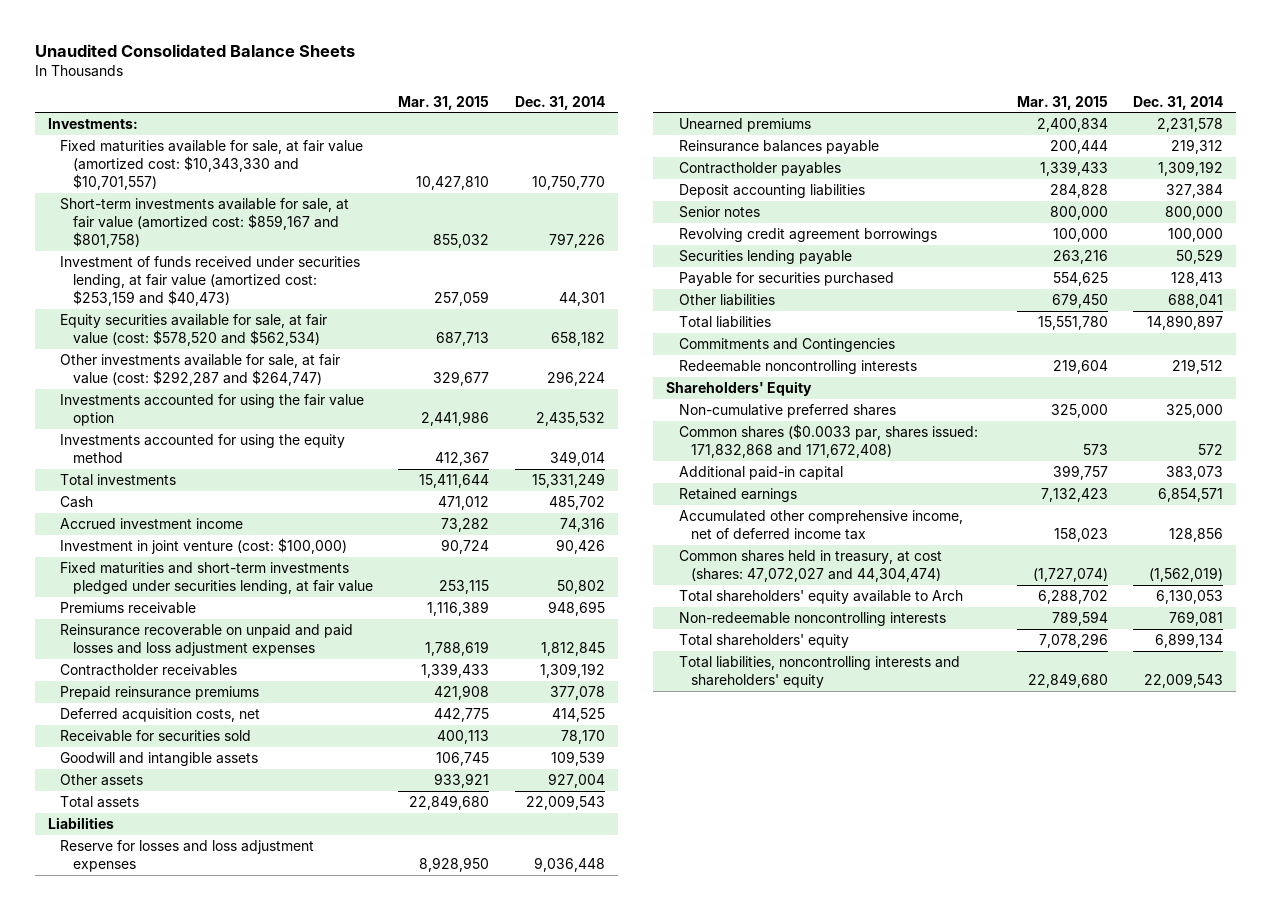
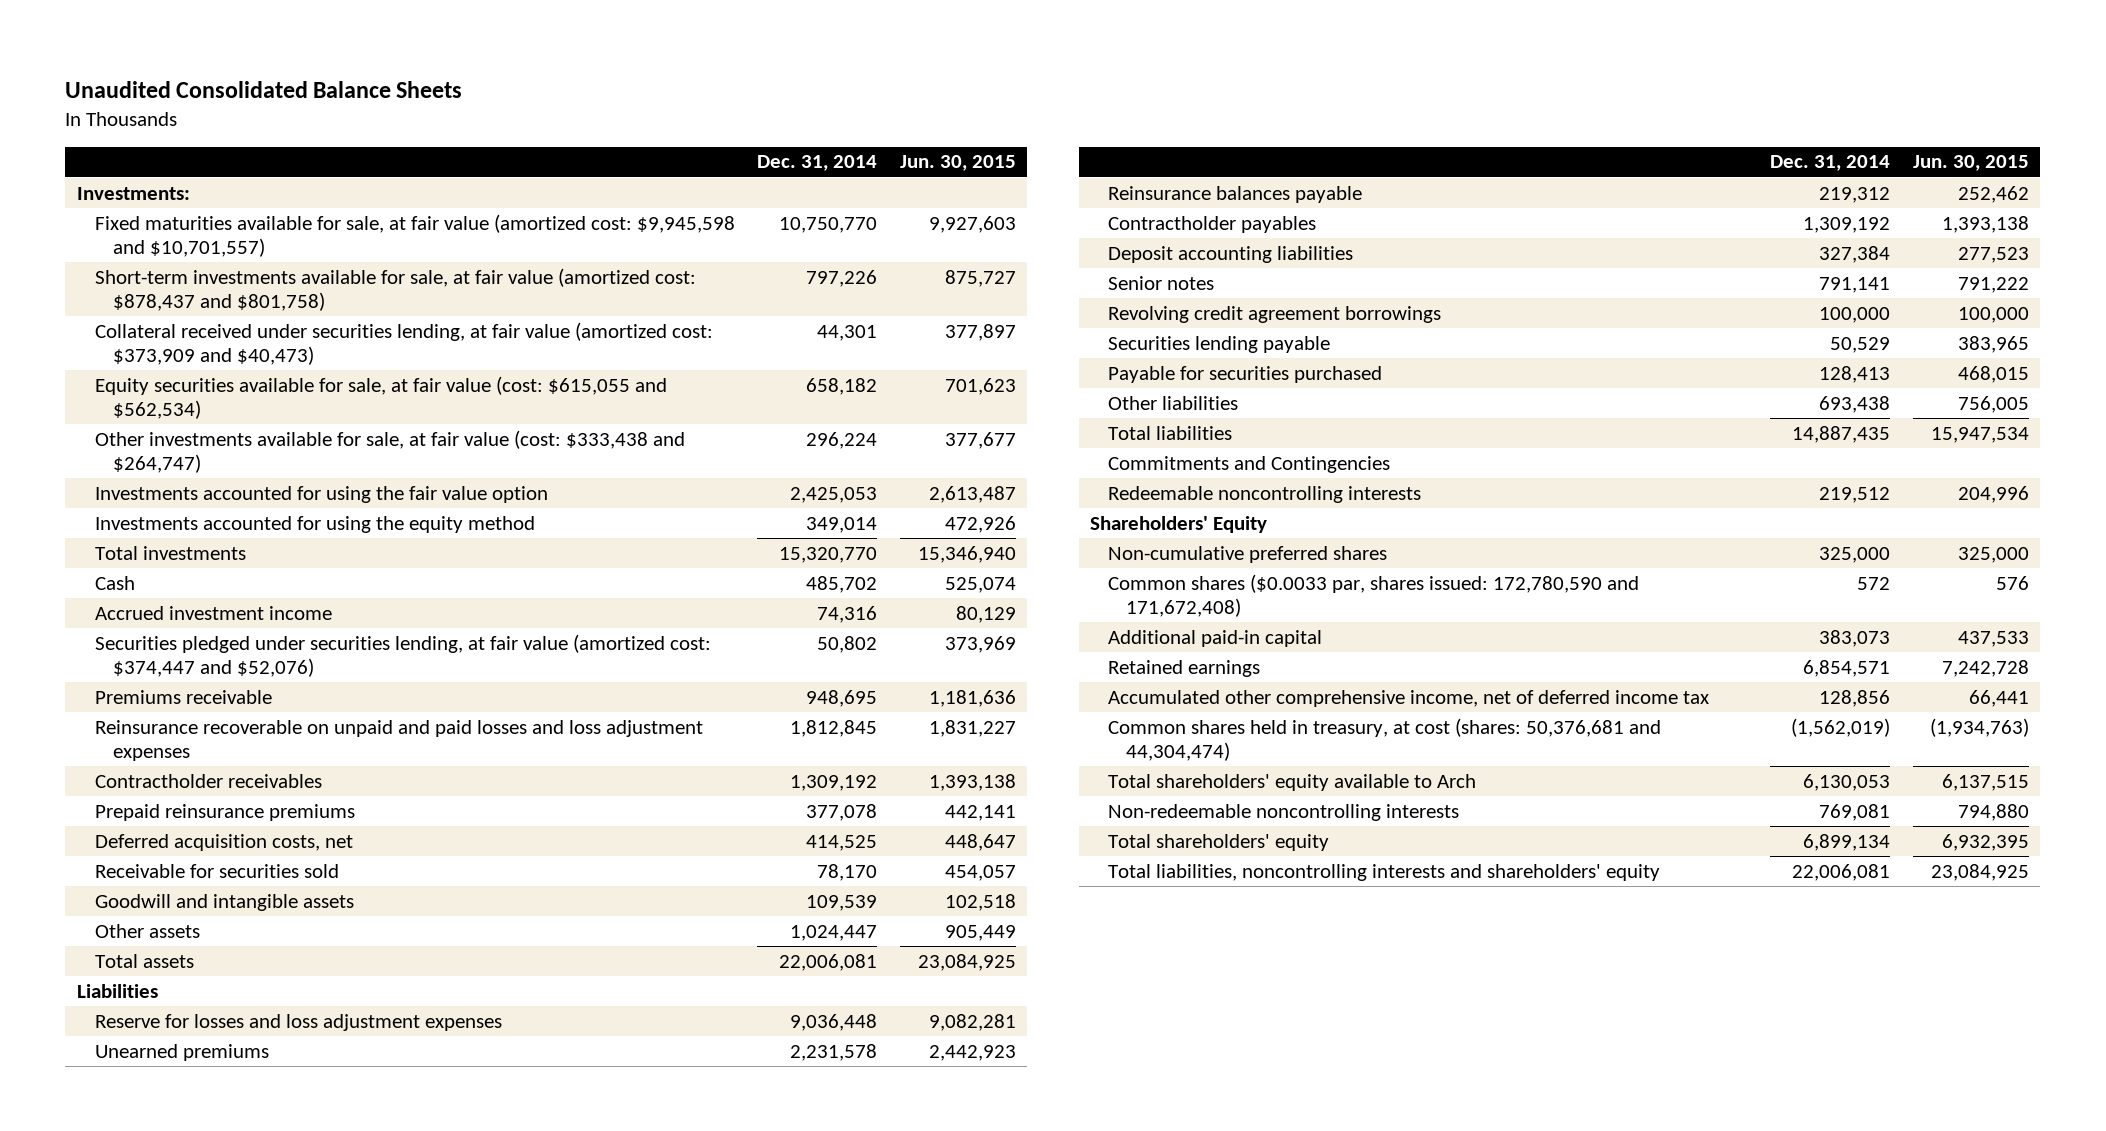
[398,95,490,110] Mar. 31, 2015 -> none
none -> [899,155,1016,172] Jun. 30, 2015
[60,140,364,191] Fixed maturities available for sale, at fair value (amortized cost: $10,343,330 and $10,701,557) -> [94,213,735,257] Fixed maturities available for sale, at fair value (amortized cost: $9,945,598 and $10,701,557)
[60,198,350,249] Short-term investments available for sale, at fair value (amortized cost: $859,167 and $801,758) -> [94,267,696,311] Short-term investments available for sale, at fair value (amortized cost: $878,437 and $801,758)
[60,256,361,307] Investment of funds received under securities lending, at fair value (amortized cost: $253,159 and $40,473) -> [94,321,713,365] Collateral received under securities lending, at fair value (amortized cost: $373,909 and $40,473)
[60,314,328,347] Equity securities available for sale, at fair value (cost: $578,520 and $562,534) -> [94,375,667,419] Equity securities available for sale, at fair value (cost: $615,055 and $562,534)
[60,354,341,387] Other investments available for sale, at fair value (cost: $292,287 and $264,747) -> [94,429,685,473] Other investments available for sale, at fair value (cost: $333,438 and $264,747)
[535,412,605,427] 2,435,532 -> [790,486,878,503] 2,425,053
[531,473,605,489] 15,331,249 -> [779,546,878,563] 15,320,770
[60,538,348,555] Investment in joint venture (cost: $100,000) -> none
[60,562,373,595] Fixed maturities and short-term investments pledged under securities lending, at fair value -> [94,633,711,677] Securities pledged under securities lending, at fair value (amortized cost: $374,447 and $52,076)
[547,773,605,789] 927,004 -> [790,924,878,941] 1,024,447
[525,795,605,811] 22,009,543 -> [779,953,878,971] 22,006,081
[1165,206,1224,221] 800,000 -> [1819,276,1891,293] 791,141
[1168,294,1224,309] 688,041 -> [1819,395,1891,413] 693,438
[1147,315,1224,331] 14,890,897 -> [1792,425,1891,443] 14,887,435
[678,424,978,459] Common shares ($0.0033 par, shares issued: 171,832,868 and 171,672,408) -> [1108,573,1640,617] Common shares ($0.0033 par, shares issued: 172,780,590 and 171,672,408)
[678,550,942,583] Common shares held in treasury, at cost (shares: 47,072,027 and 44,304,474) -> [1108,717,1662,761] Common shares held in treasury, at cost (shares: 50,376,681 and 44,304,474)
[1144,673,1224,689] 22,009,543 -> [1792,863,1891,881] 22,006,081

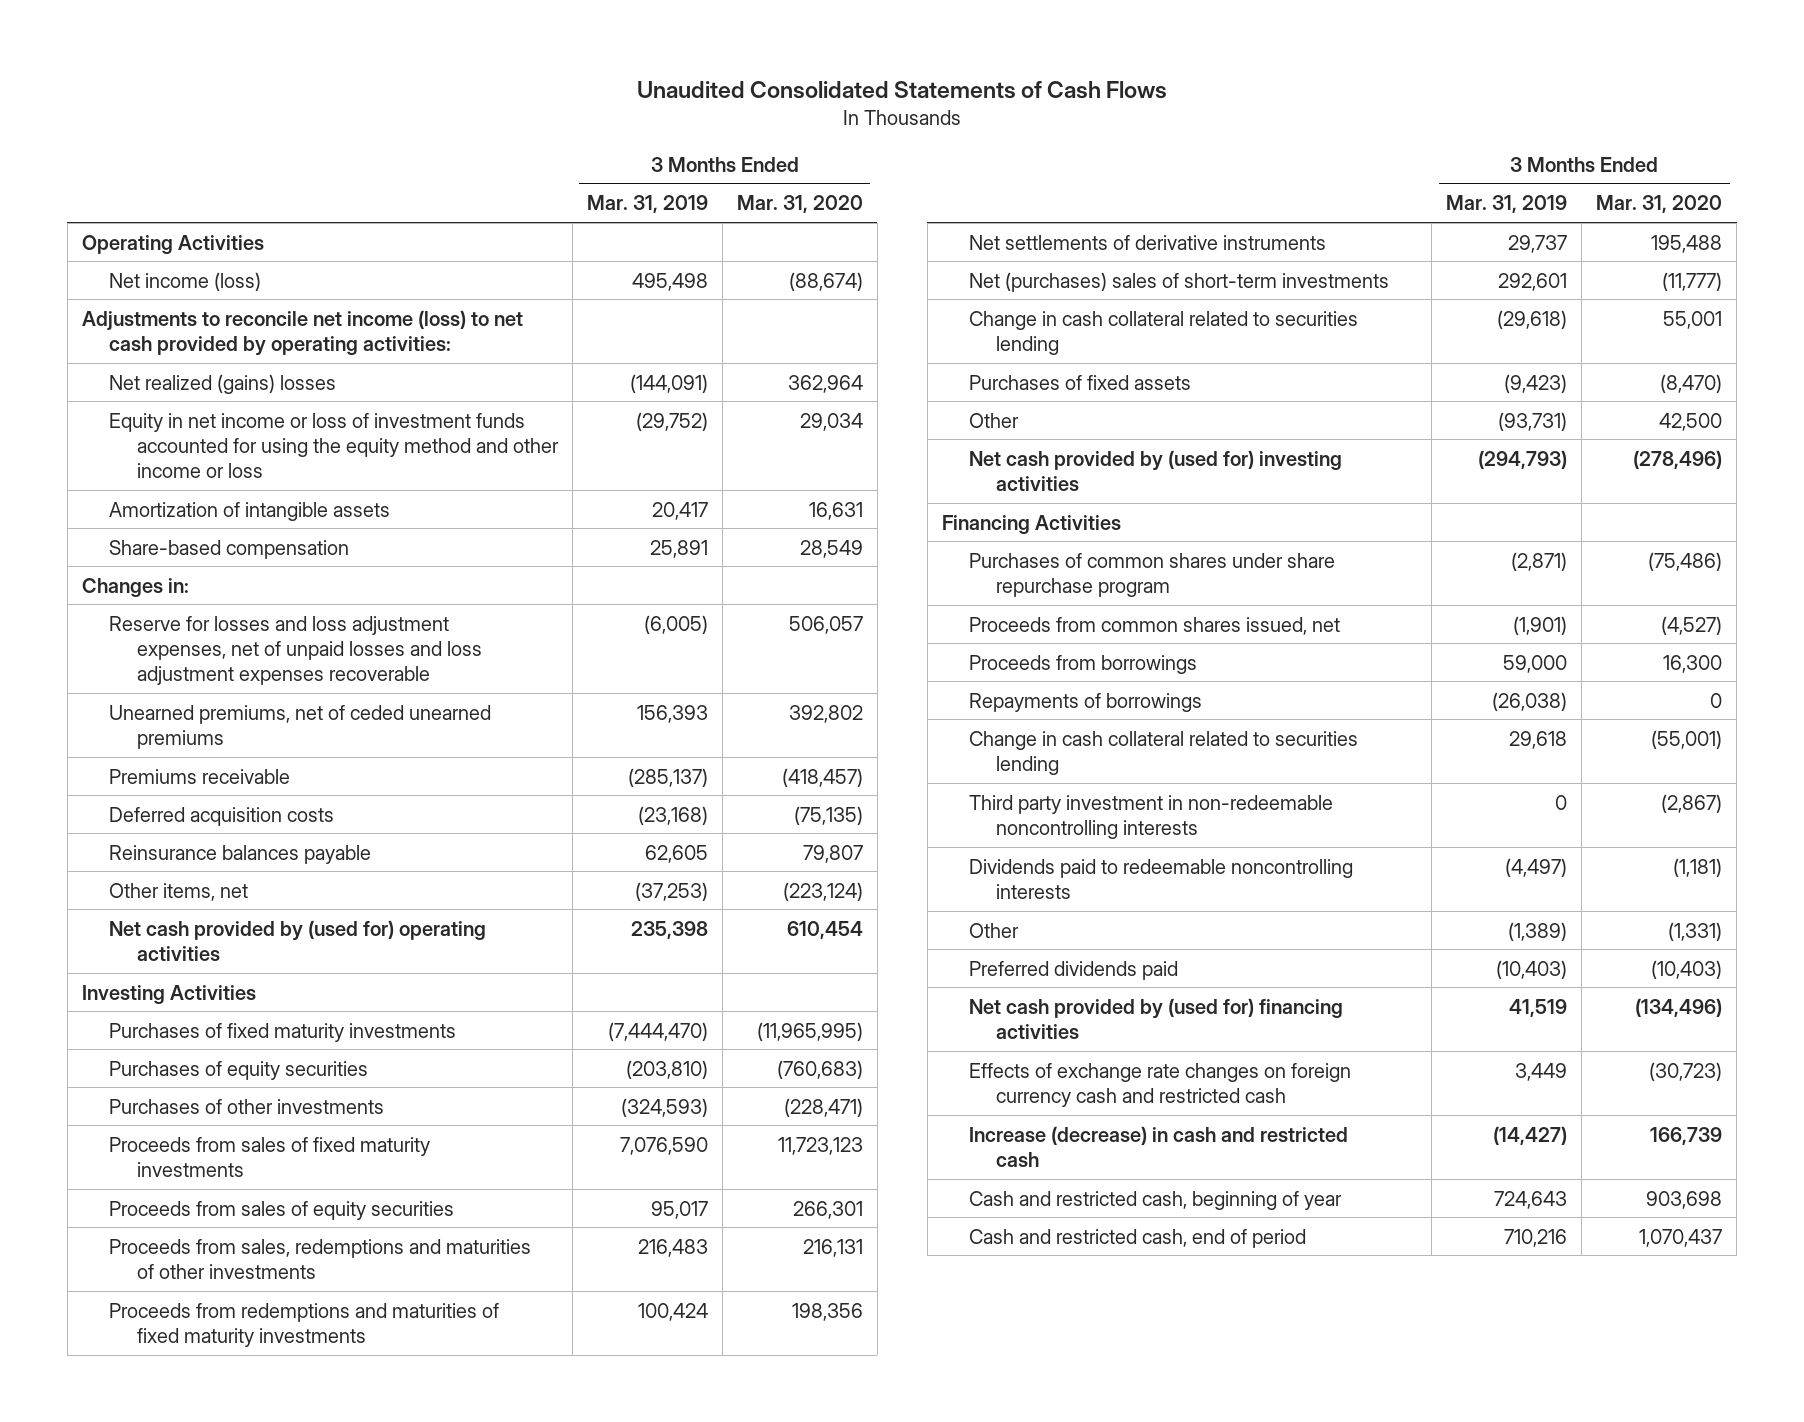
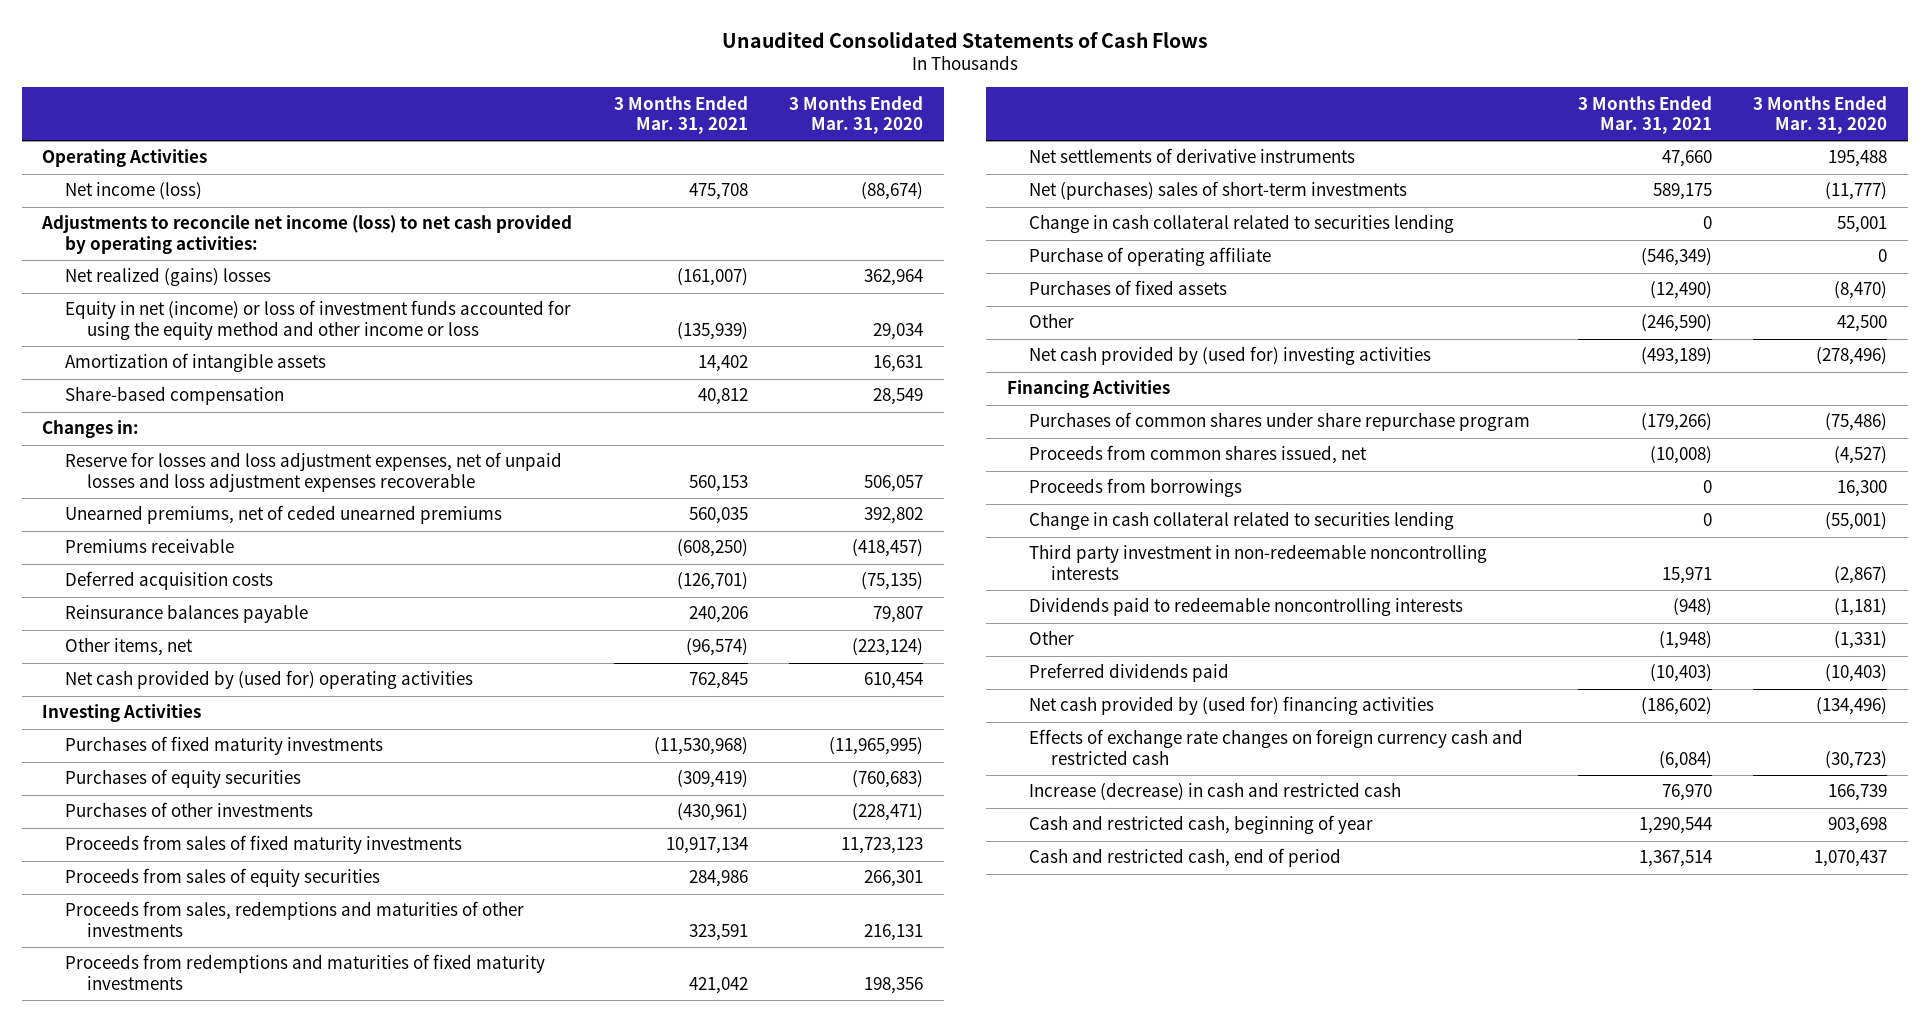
[586,195,708,214] Mar. 31, 2019 -> none
none -> [613,95,748,135] 3 Months Ended Mar. 31, 2021
[109,412,559,478] Equity in net income or loss of investment funds accounted for using the equity method and other income or loss -> [64,300,571,340] Equity in net (income) or loss of investment funds accounted for using the equity method and other income or loss
none -> [1028,247,1271,267] Purchase of operating affiliate
[969,692,1203,712] Repayments of borrowings -> none

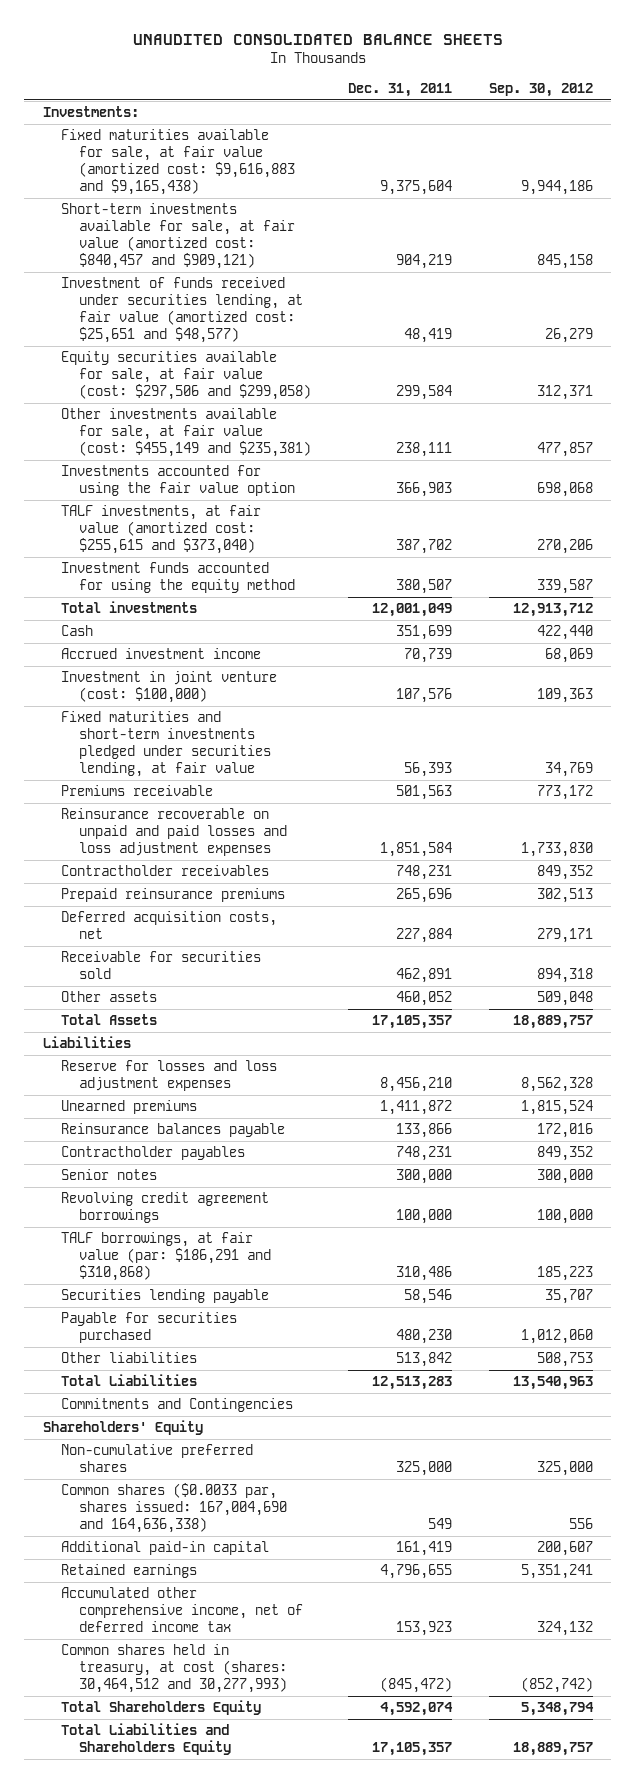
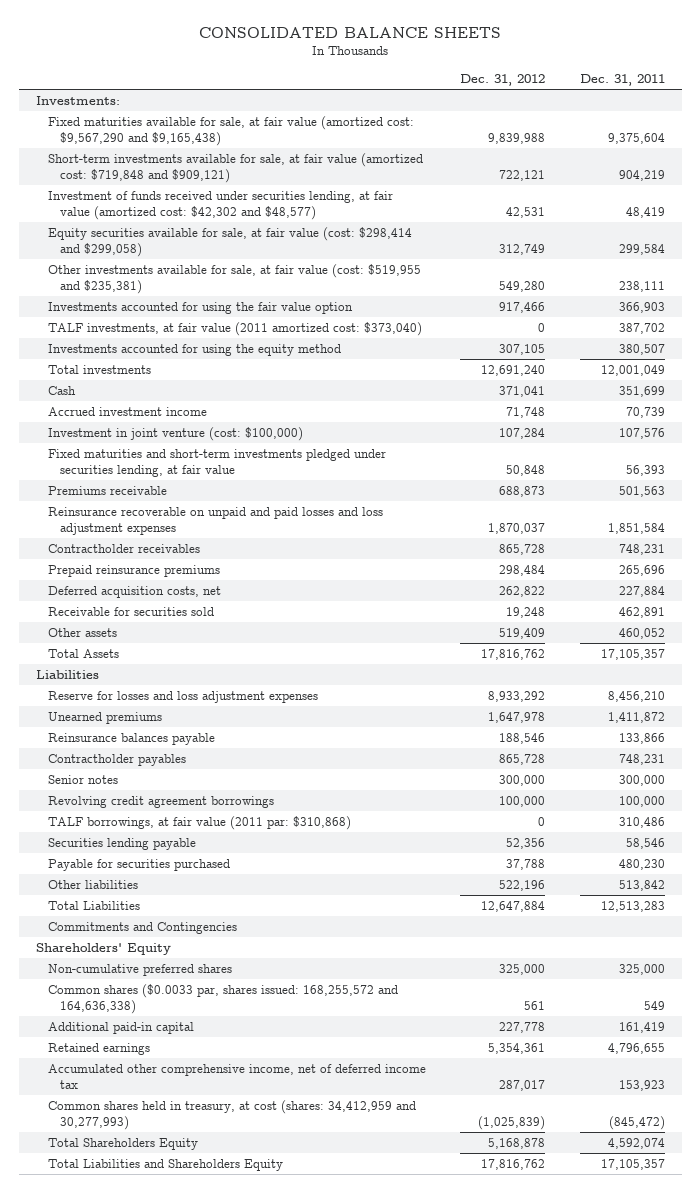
[132,34,503,46] UNAUDITED CONSOLIDATED BALANCE SHEETS -> [199,27,502,39] CONSOLIDATED BALANCE SHEETS
[488,82,593,97] Sep. 30, 2012 -> none
none -> [460,74,546,87] Dec. 31, 2012
[60,129,295,196] Fixed maturities available for sale, at fair value (amortized cost: $9,616,883 and $9,165,438) -> [47,115,414,146] Fixed maturities available for sale, at fair value (amortized cost: $9,567,290 and $9,165,438)
[60,203,295,270] Short-term investments available for sale, at fair value (amortized cost: $840,457 and $909,121) -> [47,152,423,183] Short-term investments available for sale, at fair value (amortized cost: $719,848 and $909,121)
[60,277,303,344] Investment of funds received under securities lending, at fair value (amortized cost: $25,651 and $48,577) -> [47,190,393,220] Investment of funds received under securities lending, at fair value (amortized cost: $42,302 and $48,577)
[60,351,311,401] Equity securities available for sale, at fair value (cost: $297,506 and $299,058) -> [47,226,412,257] Equity securities available for sale, at fair value (cost: $298,414 and $299,058)
[60,408,311,458] Other investments available for sale, at fair value (cost: $455,149 and $235,381) -> [47,263,421,294] Other investments available for sale, at fair value (cost: $519,955 and $235,381)
[60,505,261,555] TALF investments, at fair value (amortized cost: $255,615 and $373,040) -> [47,321,422,336] TALF investments, at fair value (2011 amortized cost: $373,040)
[60,562,295,594] Investment funds accounted for using the equity method -> [47,343,341,356] Investments accounted for using the equity method
[60,1232,271,1282] TALF borrowings, at fair value (par: $186,291 and $310,868) -> [47,815,351,830] TALF borrowings, at fair value (2011 par: $310,868)
[60,1483,287,1534] Common shares ($0.0033 par, shares issued: 167,004,690 and 164,636,338) -> [47,983,398,1014] Common shares ($0.0033 par, shares issued: 168,255,572 and 164,636,338)
[60,1644,287,1694] Common shares held in treasury, at cost (shares: 30,464,512 and 30,277,993) -> [47,1099,416,1130] Common shares held in treasury, at cost (shares: 34,412,959 and 30,277,993)

